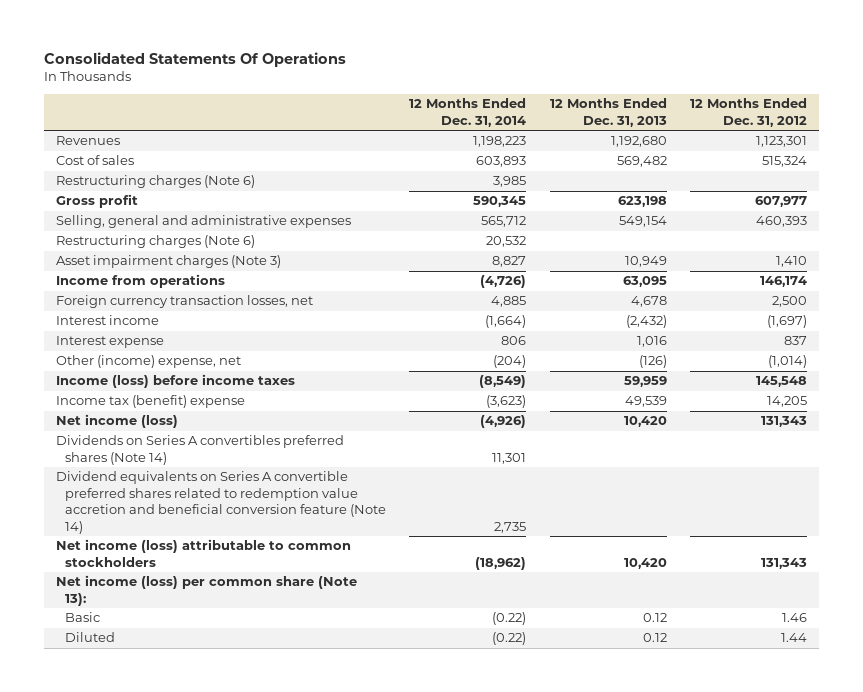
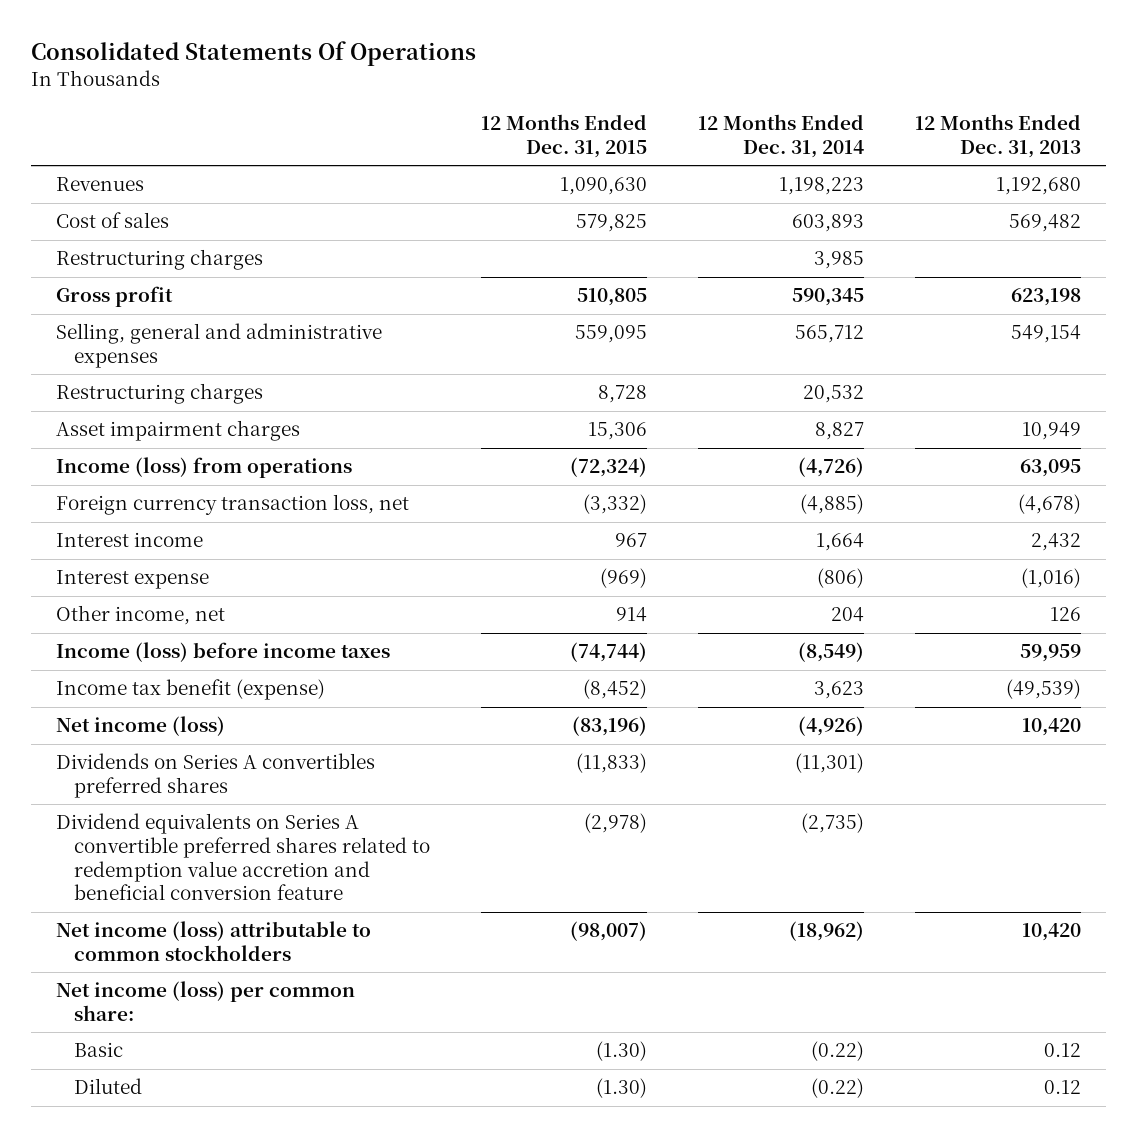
[690,98,808,127] 12 Months Ended Dec. 31, 2012 -> none
none -> [480,114,647,159] 12 Months Ended Dec. 31, 2015
[55,175,255,189] Restructuring charges (Note 6) -> [55,249,263,271] Restructuring charges
[55,235,255,249] Restructuring charges (Note 6) -> [55,383,263,405] Restructuring charges
[55,255,281,269] Asset impairment charges (Note 3) -> [55,420,300,442] Asset impairment charges
[55,274,225,289] Income from operations -> [55,457,352,479] Income (loss) from operations
[55,295,313,309] Foreign currency transaction losses, net -> [55,494,409,516] Foreign currency transaction loss, net
[491,296,527,308] 4,885 -> [799,494,864,515] (4,885)
[630,296,667,308] 4,678 -> [1017,494,1081,515] (4,678)
[485,315,527,329] (1,664) -> [815,533,864,552] 1,664
[625,315,667,329] (2,432) -> [1030,533,1081,552] 2,432
[501,336,527,346] 806 -> [816,568,864,589] (806)
[636,336,667,348] 1,016 -> [1020,568,1081,589] (1,016)
[55,355,241,369] Other (income) expense, net -> [55,605,225,626] Other income, net
[493,355,527,369] (204) -> [830,607,864,623] 204
[638,355,667,369] (126) -> [1049,607,1081,622] 126
[55,395,245,409] Income tax (benefit) expense -> [55,679,325,701] Income tax benefit (expense)
[486,395,527,409] (3,623) -> [813,681,864,700] 3,623
[624,396,667,408] 49,539 -> [1005,679,1081,700] (49,539)
[55,435,344,465] Dividends on Series A convertibles preferred shares (Note 14) -> [55,753,375,799] Dividends on Series A convertibles preferred shares
[492,452,527,464] 11,301 -> [794,753,864,774] (11,301)
[55,471,386,534] Dividend equivalents on Series A convertible preferred shares related to redemption value accretion and beneficial conversion feature (Note 14) -> [55,813,431,901] Dividend equivalents on Series A convertible preferred shares related to redemption value accretion and beneficial conversion feature
[494,521,527,533] 2,735 -> [800,813,864,834] (2,735)
[55,575,357,606] Net income (loss) per common share (Note 13): -> [55,981,355,1022] Net income (loss) per common share:

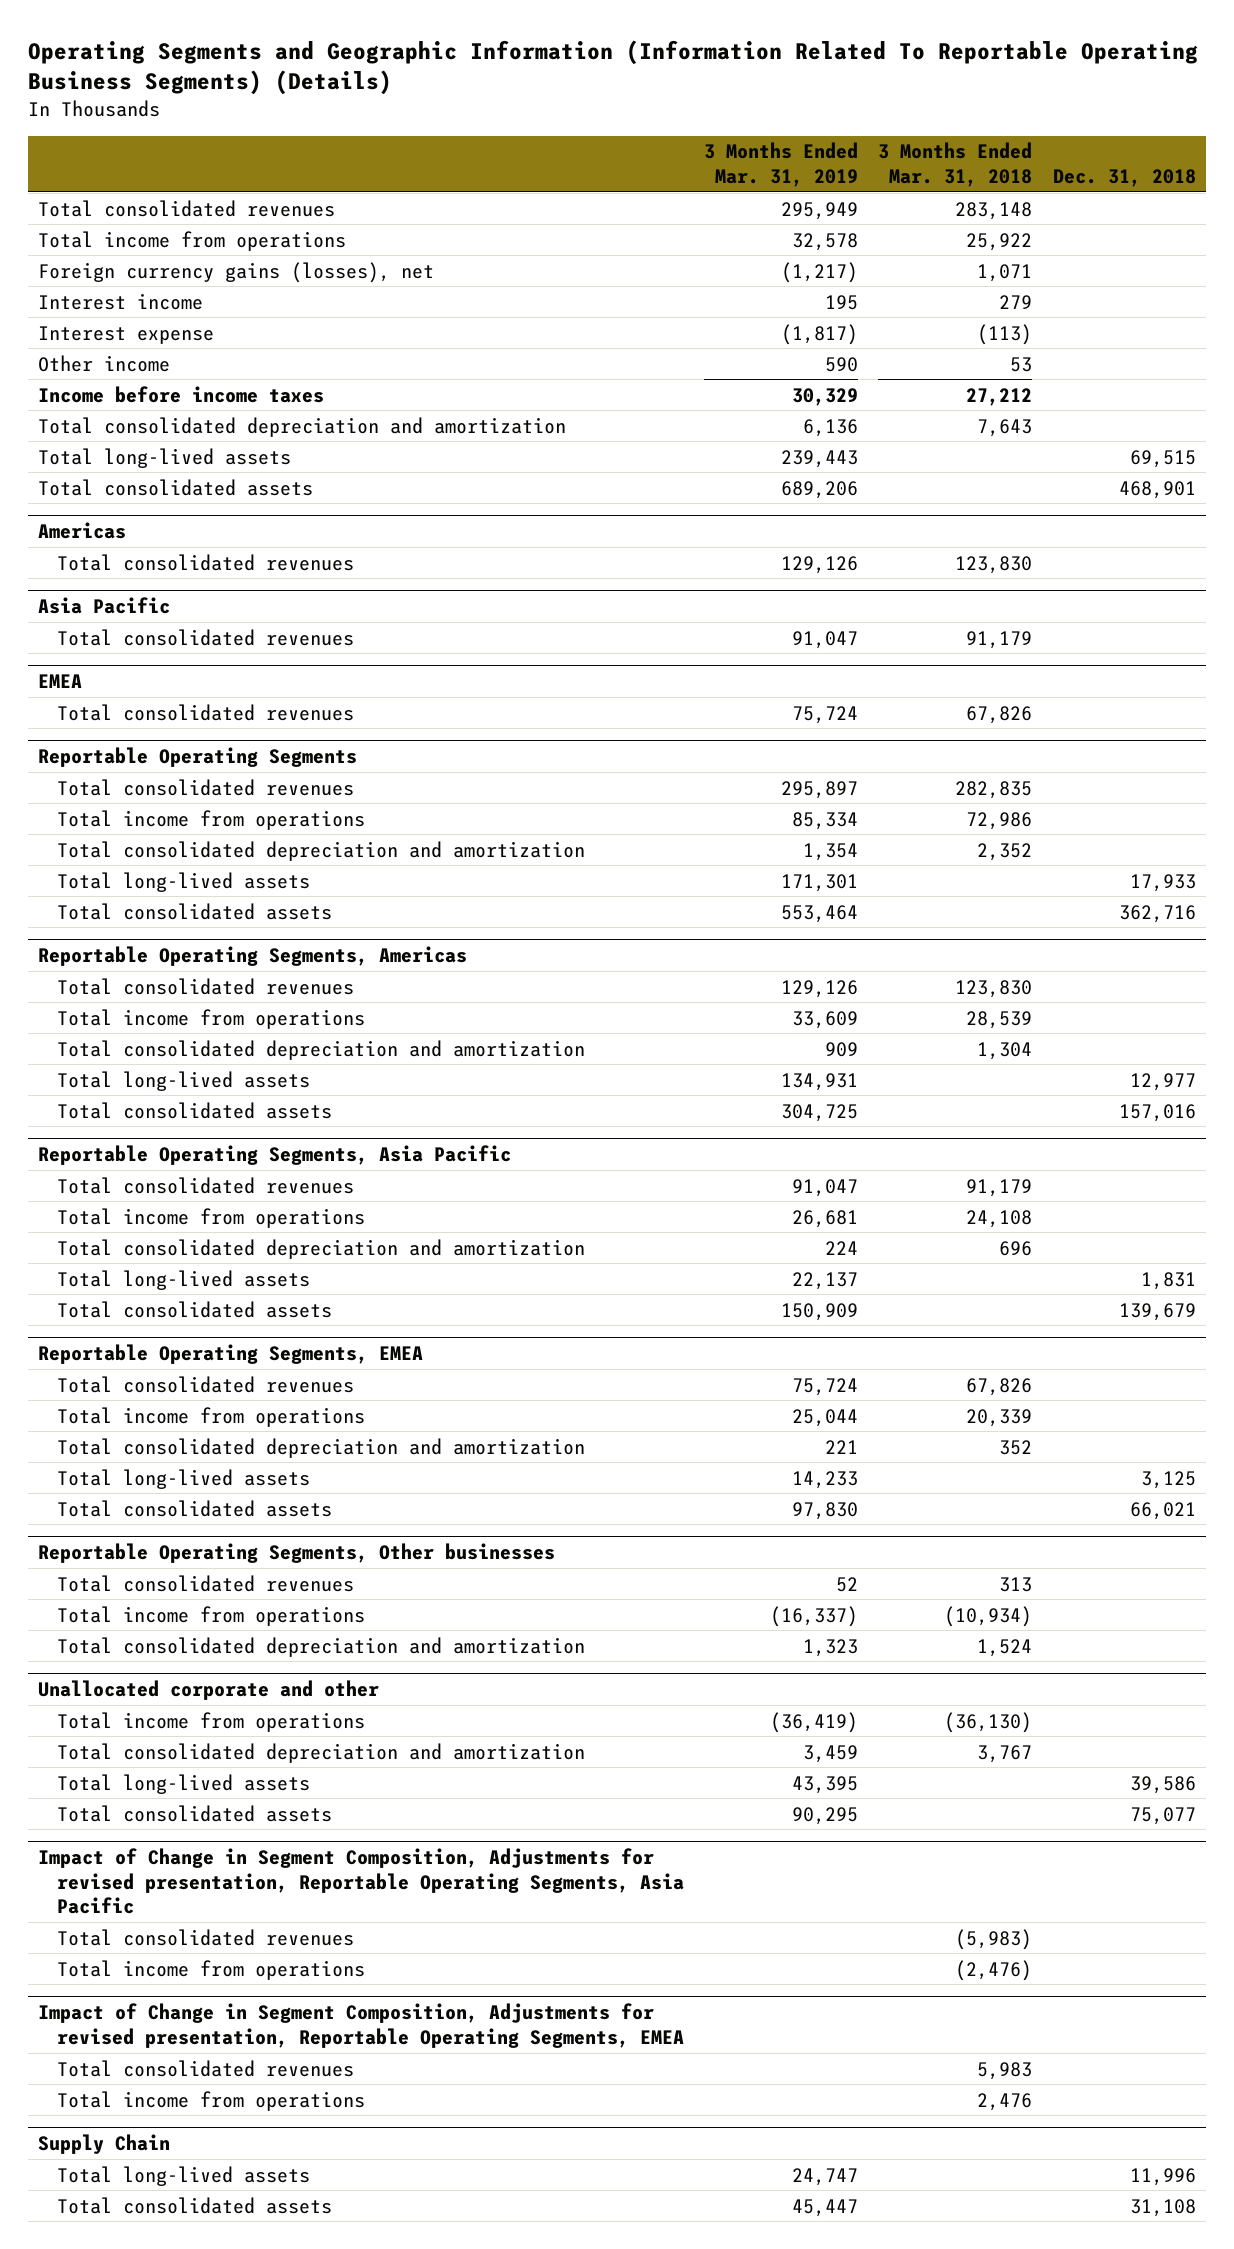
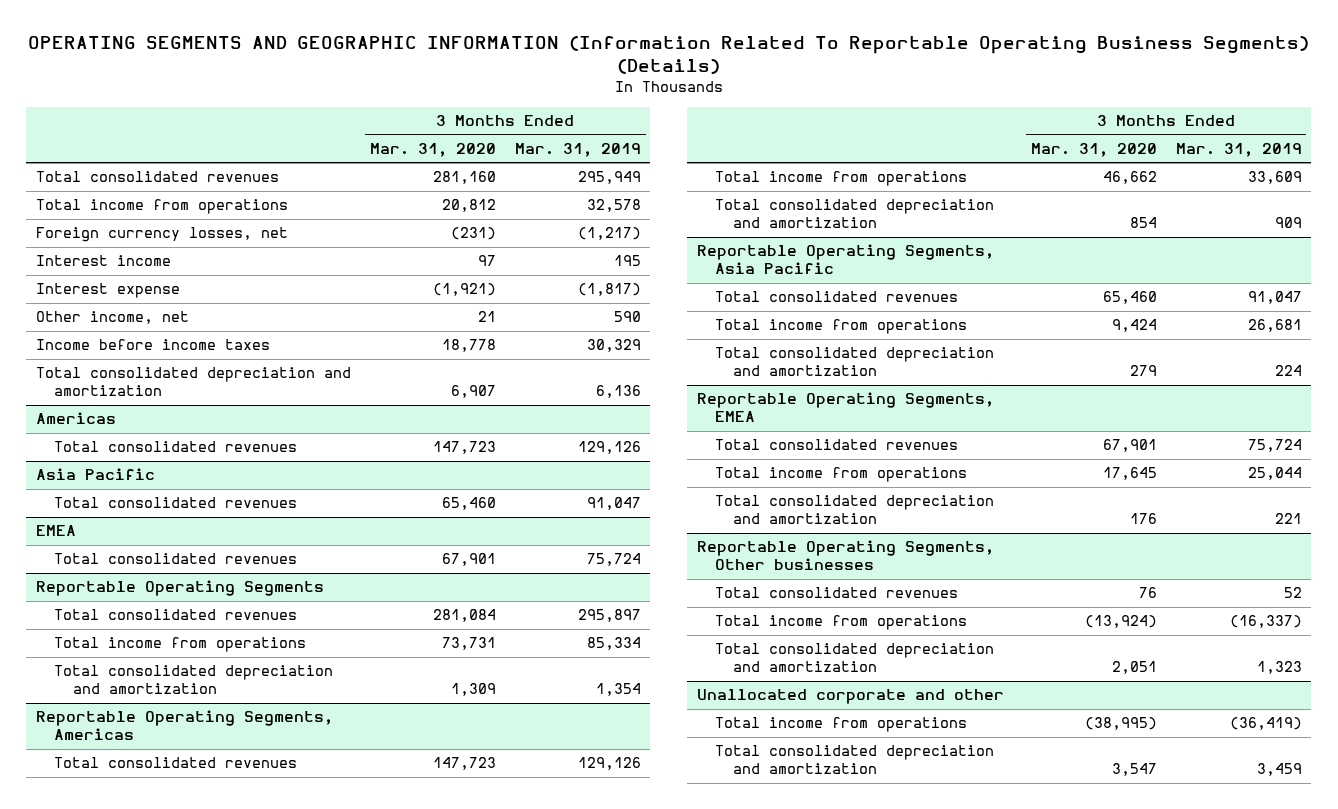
[28,39,1199,96] Operating Segments and Geographic Information (Information Related To Reportable Operating Business Segments) (Details) -> [27,36,1309,75] OPERATING SEGMENTS AND GEOGRAPHIC INFORMATION (Information Related To Reportable Operating Business Segments) (Details)
[878,142,1033,187] 3 Months Ended Mar. 31, 2018 -> none
[1052,168,1196,187] Dec. 31, 2018 -> none
none -> [369,142,496,157] Mar. 31, 2020
[38,261,435,283] Foreign currency gains (losses), net -> [35,227,288,243] Foreign currency losses, net
[38,354,171,372] Other income -> [35,311,189,325] Other income, net
[38,447,292,468] Total long-lived assets -> none
[38,478,314,496] Total consolidated assets -> none
[57,871,311,892] Total long-lived assets -> none
[57,902,333,920] Total consolidated assets -> none
[57,1070,311,1091] Total long-lived assets -> none
[57,1101,333,1119] Total consolidated assets -> none
[57,1269,311,1290] Total long-lived assets -> none
[57,1300,333,1318] Total consolidated assets -> none
[57,1468,311,1489] Total long-lived assets -> none
[57,1499,333,1517] Total consolidated assets -> none
[57,1773,311,1794] Total long-lived assets -> none
[57,1804,333,1822] Total consolidated assets -> none
[38,1847,685,1915] Impact of Change in Segment Composition, Adjustments for revised presentation, Reportable Operating Segments, Asia Pacific -> none
[57,1928,355,1946] Total consolidated revenues -> none
[57,1959,366,1980] Total income from operations -> none
[38,2002,685,2048] Impact of Change in Segment Composition, Adjustments for revised presentation, Reportable Operating Segments, EMEA -> none
[57,2059,355,2077] Total consolidated revenues -> none
[57,2090,366,2111] Total income from operations -> none
[38,2133,171,2154] Supply Chain -> none
[57,2165,311,2186] Total long-lived assets -> none
[57,2196,333,2214] Total consolidated assets -> none

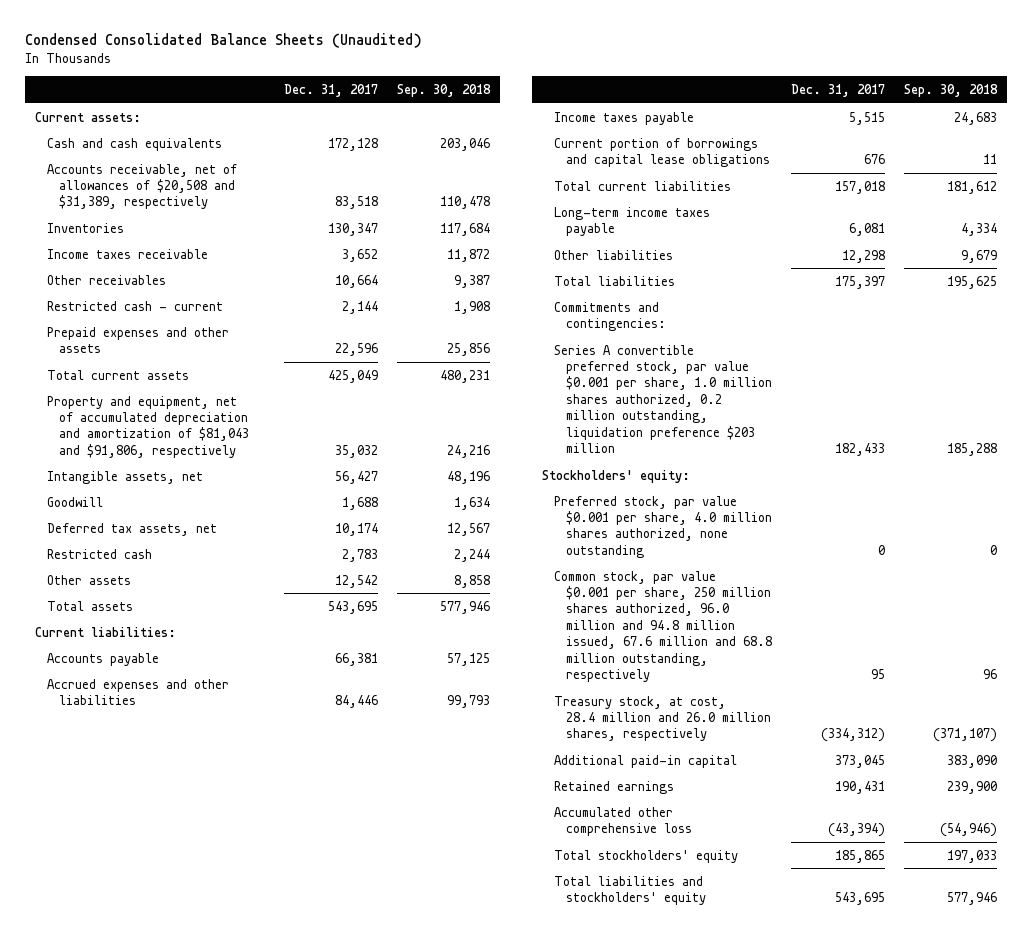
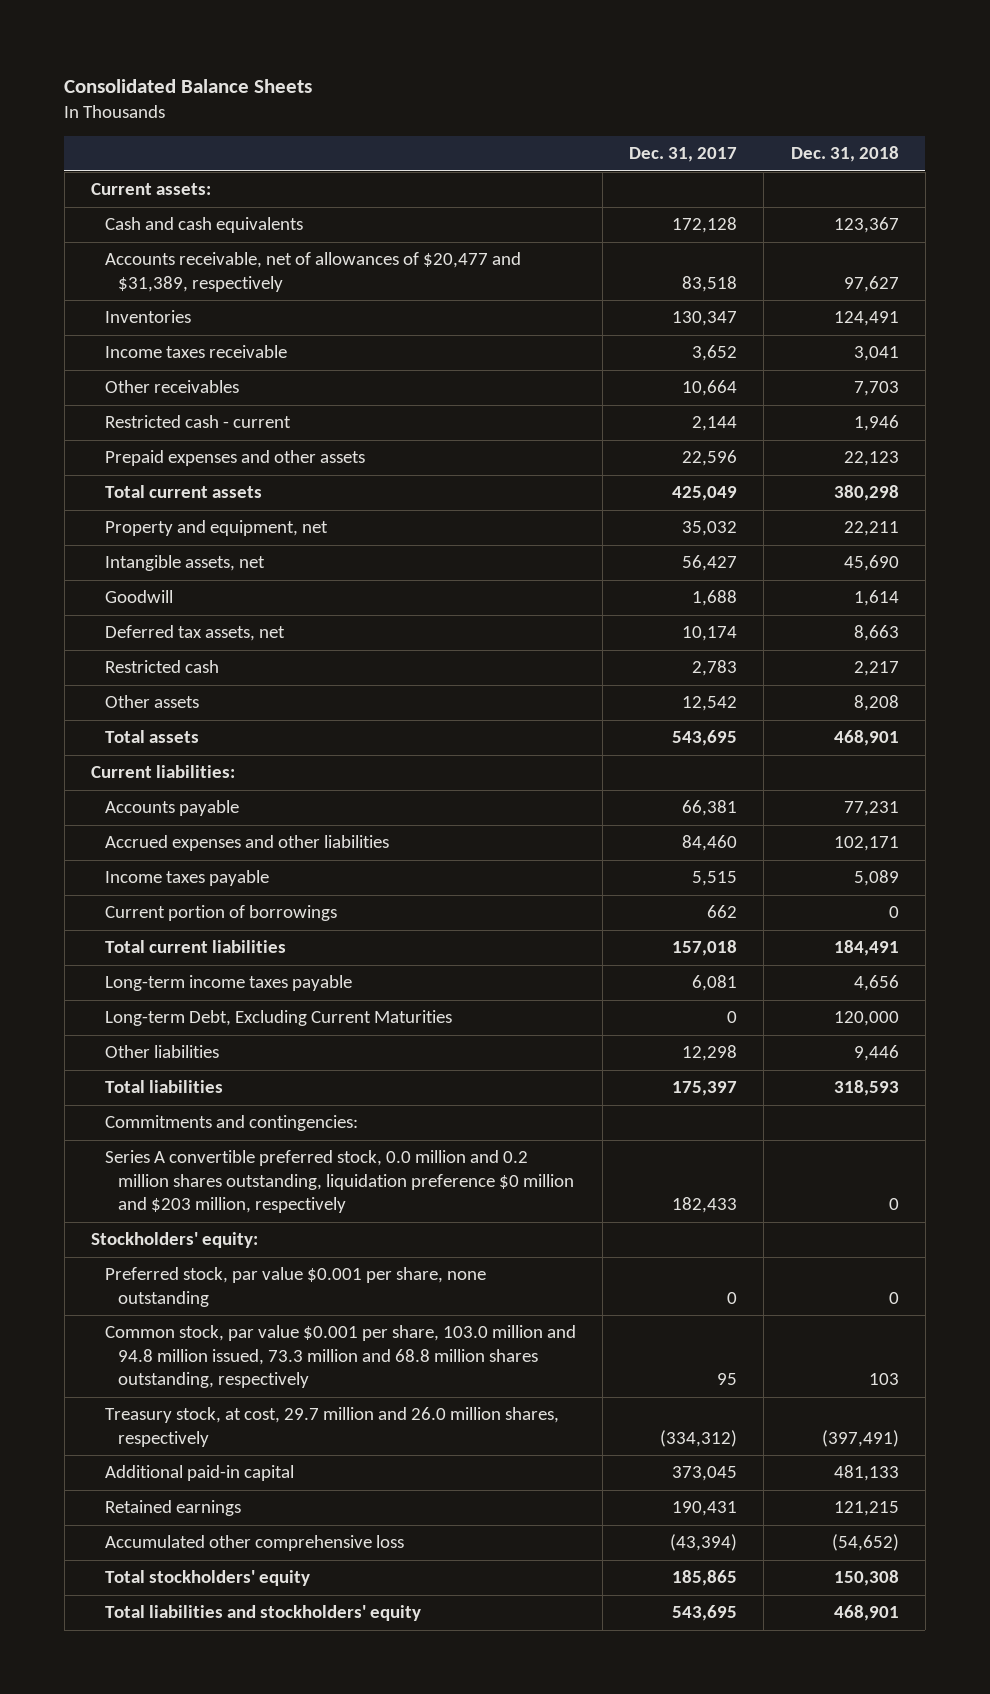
[24,33,422,49] Condensed Consolidated Balance Sheets (Unaudited) -> [64,78,313,93] Consolidated Balance Sheets
[397,83,492,97] Sep. 30, 2018 -> none
none -> [790,146,899,163] Dec. 31, 2018
[46,163,237,210] Accounts receivable, net of allowances of $20,508 and $31,389, respectively -> [104,252,521,292] Accounts receivable, net of allowances of $20,477 and $31,389, respectively
[46,395,249,458] Property and equipment, net of accumulated depreciation and amortization of $81,043 and $91,806, respectively -> [104,520,328,537] Property and equipment, net
[334,695,378,709] 84,446 -> [682,835,738,852] 84,460
[554,137,771,168] Current portion of borrowings and capital lease obligations -> [104,905,337,922] Current portion of borrowings
[864,154,886,165] 676 -> [707,905,738,919] 662
none -> [104,1010,452,1027] Long-term Debt, Excluding Current Maturities
[554,344,773,453] Series A convertible preferred stock, par value $0.001 per share, 1.0 million shares authorized, 0.2 million outstanding, liquidation preference $203 million -> [104,1150,575,1214] Series A convertible preferred stock, 0.0 million and 0.2 million shares outstanding, liquidation preference $0 million and $203 million, respectively
[554,495,773,558] Preferred stock, par value $0.001 per share, 4.0 million shares authorized, none outstanding -> [104,1267,486,1307] Preferred stock, par value $0.001 per share, none outstanding
[554,570,773,682] Common stock, par value $0.001 per share, 250 million shares authorized, 96.0 million and 94.8 million issued, 67.6 million and 68.8 million outstanding, respectively -> [104,1325,576,1389] Common stock, par value $0.001 per share, 103.0 million and 94.8 million issued, 73.3 million and 68.8 million shares outstanding, respectively
[554,695,772,742] Treasury stock, at cost, 28.4 million and 26.0 million shares, respectively -> [104,1407,559,1447] Treasury stock, at cost, 29.7 million and 26.0 million shares, respectively

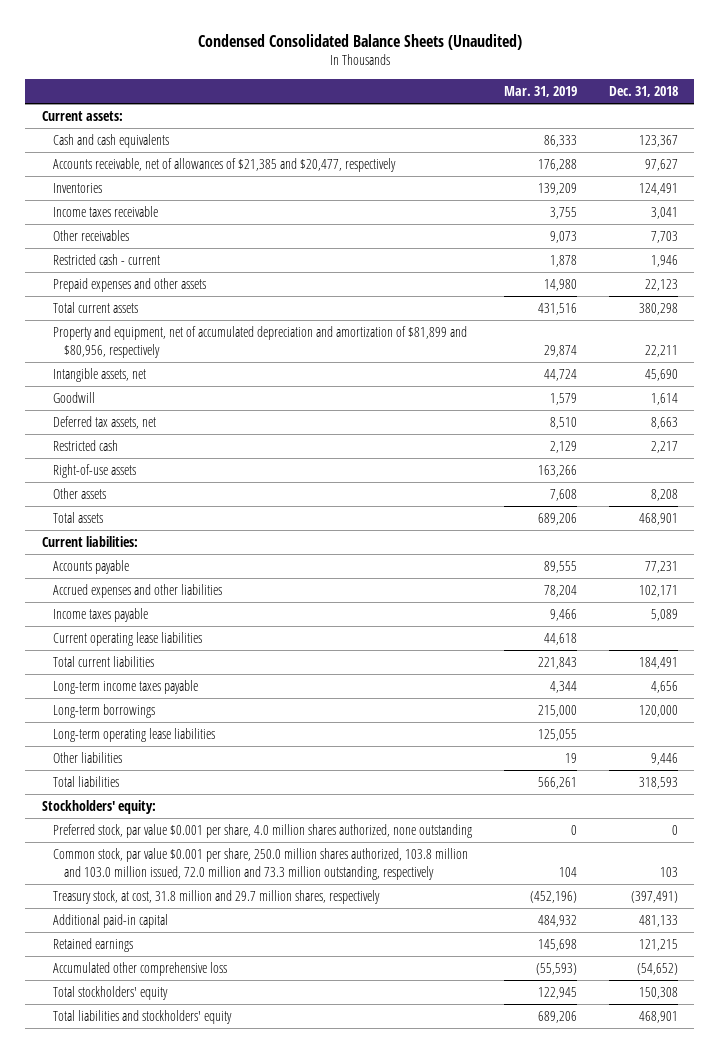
[64,78,313,93] Consolidated Balance Sheets -> [197,33,522,50] Condensed Consolidated Balance Sheets (Unaudited)
[629,147,738,163] Dec. 31, 2017 -> none
none -> [503,86,577,98] Mar. 31, 2019
[104,252,521,292] Accounts receivable, net of allowances of $20,477 and $31,389, respectively -> [52,157,396,172] Accounts receivable, net of allowances of $21,385 and $20,477, respectively
[104,520,328,537] Property and equipment, net -> [52,325,467,358] Property and equipment, net of accumulated depreciation and amortization of $81,899 and $80,956, respectively
none -> [52,463,136,478] Right-of-use assets
[104,905,337,922] Current portion of borrowings -> none
none -> [52,631,202,646] Current operating lease liabilities
[104,1010,452,1027] Long-term Debt, Excluding Current Maturities -> [52,703,155,718] Long-term borrowings
none -> [52,727,215,742] Long-term operating lease liabilities
[104,1115,358,1132] Commitments and contingencies: -> none
[104,1150,575,1214] Series A convertible preferred stock, 0.0 million and 0.2 million shares outstanding, liquidation preference $0 million and $203 million, respectively -> none
[104,1267,486,1307] Preferred stock, par value $0.001 per share, none outstanding -> [52,823,472,838] Preferred stock, par value $0.001 per share, 4.0 million shares authorized, none outstanding
[104,1325,576,1389] Common stock, par value $0.001 per share, 103.0 million and 94.8 million issued, 73.3 million and 68.8 million shares outstanding, respectively -> [52,847,468,880] Common stock, par value $0.001 per share, 250.0 million shares authorized, 103.8 million and 103.0 million issued, 72.0 million and 73.3 million outstanding, respectively
[104,1407,559,1447] Treasury stock, at cost, 29.7 million and 26.0 million shares, respectively -> [52,889,380,904] Treasury stock, at cost, 31.8 million and 29.7 million shares, respectively

